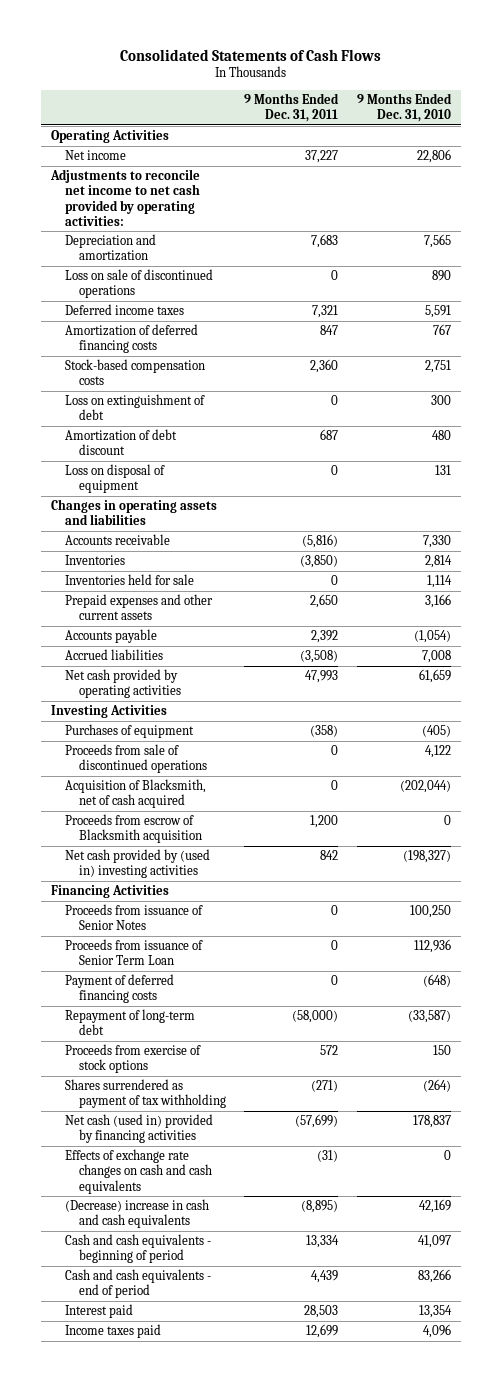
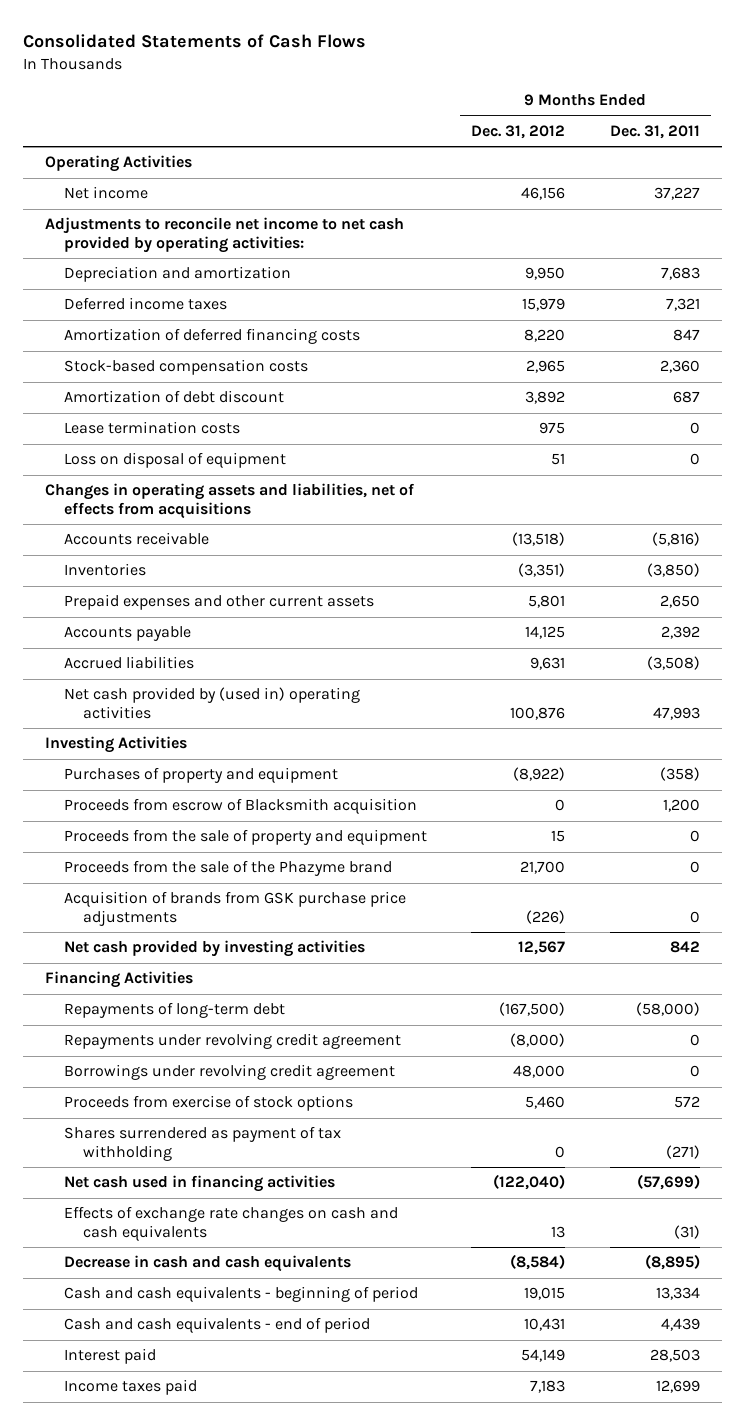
[357,93,453,123] 9 Months Ended Dec. 31, 2010 -> none
none -> [471,124,566,139] Dec. 31, 2012
[64,269,213,299] Loss on sale of discontinued operations -> none
[64,394,205,421] Loss on extinguishment of debt -> none
none -> [63,421,240,435] Lease termination costs
[50,499,217,526] Changes in operating assets and liabilities -> [44,483,414,519] Changes in operating assets and liabilities, net of effects from acquisitions
[64,574,194,586] Inventories held for sale -> none
[64,669,181,699] Net cash provided by operating activities -> [63,687,360,719] Net cash provided by (used in) operating activities
[64,744,207,774] Proceeds from sale of discontinued operations -> none
[64,779,206,809] Acquisition of Blacksmith, net of cash acquired -> none
[64,724,194,739] Purchases of equipment -> [63,767,338,784] Purchases of property and equipment
none -> [63,829,427,846] Proceeds from the sale of property and equipment
none -> [63,860,392,877] Proceeds from the sale of the Phazyme brand
none -> [63,891,406,926] Acquisition of brands from GSK purchase price adjustments
[64,849,210,879] Net cash provided by (used in) investing activities -> [63,940,365,958] Net cash provided by investing activities
[64,904,203,931] Proceeds from issuance of Senior Notes -> none
[64,939,203,966] Proceeds from issuance of Senior Term Loan -> none
[64,974,174,1004] Payment of deferred financing costs -> none
[64,1009,195,1036] Repayment of long-term debt -> [63,1002,285,1019] Repayments of long-term debt
none -> [63,1033,401,1050] Repayments under revolving credit agreement
none -> [63,1064,395,1081] Borrowings under revolving credit agreement
[64,1114,213,1144] Net cash (used in) provided by financing activities -> [63,1175,335,1193] Net cash used in financing activities
[64,1199,209,1229] (Decrease) increase in cash and cash equivalents -> [63,1255,351,1273] Decrease in cash and cash equivalents

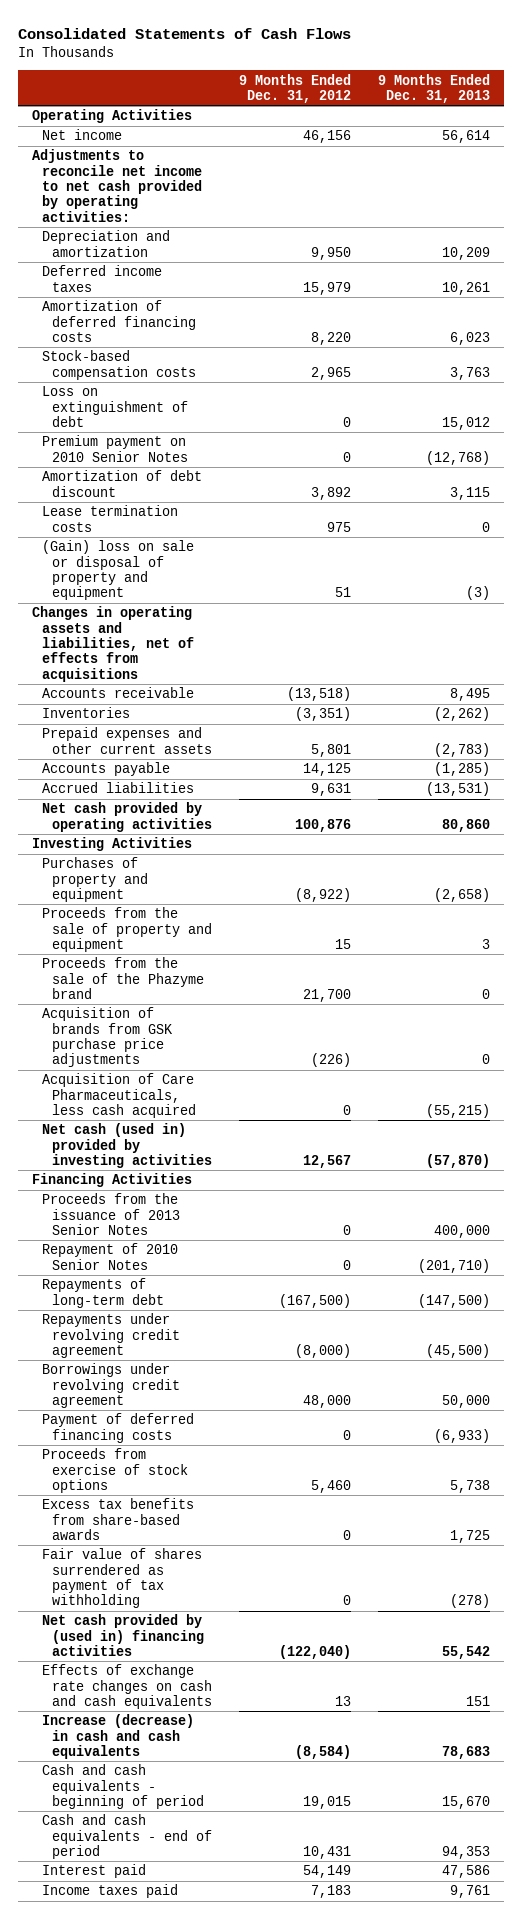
[609,124,700,139] Dec. 31, 2011 -> none
none -> [378,73,491,103] 9 Months Ended Dec. 31, 2013
none -> [42,386,189,427] Loss on extinguishment of debt
none -> [42,435,189,462] Premium payment on 2010 Senior Notes
[63,452,286,469] Loss on disposal of equipment -> [42,540,195,601] (Gain) loss on sale or disposal of property and equipment
[63,687,360,719] Net cash provided by (used in) operating activities -> [42,802,213,832] Net cash provided by operating activities
[63,798,417,815] Proceeds from escrow of Blacksmith acquisition -> none
none -> [42,1073,197,1118] Acquisition of Care Pharmaceuticals, less cash acquired
[63,940,365,958] Net cash provided by investing activities -> [42,1123,213,1168] Net cash (used in) provided by investing activities
none -> [42,1193,181,1235] Proceeds from the issuance of 2013 Senior Notes
none -> [42,1243,179,1270] Repayment of 2010 Senior Notes
none -> [42,1413,195,1443] Payment of deferred financing costs
none -> [42,1498,195,1540] Excess tax benefits from share-based awards
[63,1126,341,1161] Shares surrendered as payment of tax withholding -> [42,1548,203,1609] Fair value of shares surrendered as payment of tax withholding
[63,1175,335,1193] Net cash used in financing activities -> [42,1614,205,1656] Net cash provided by (used in) financing activities
[63,1255,351,1273] Decrease in cash and cash equivalents -> [42,1714,195,1759] Increase (decrease) in cash and cash equivalents

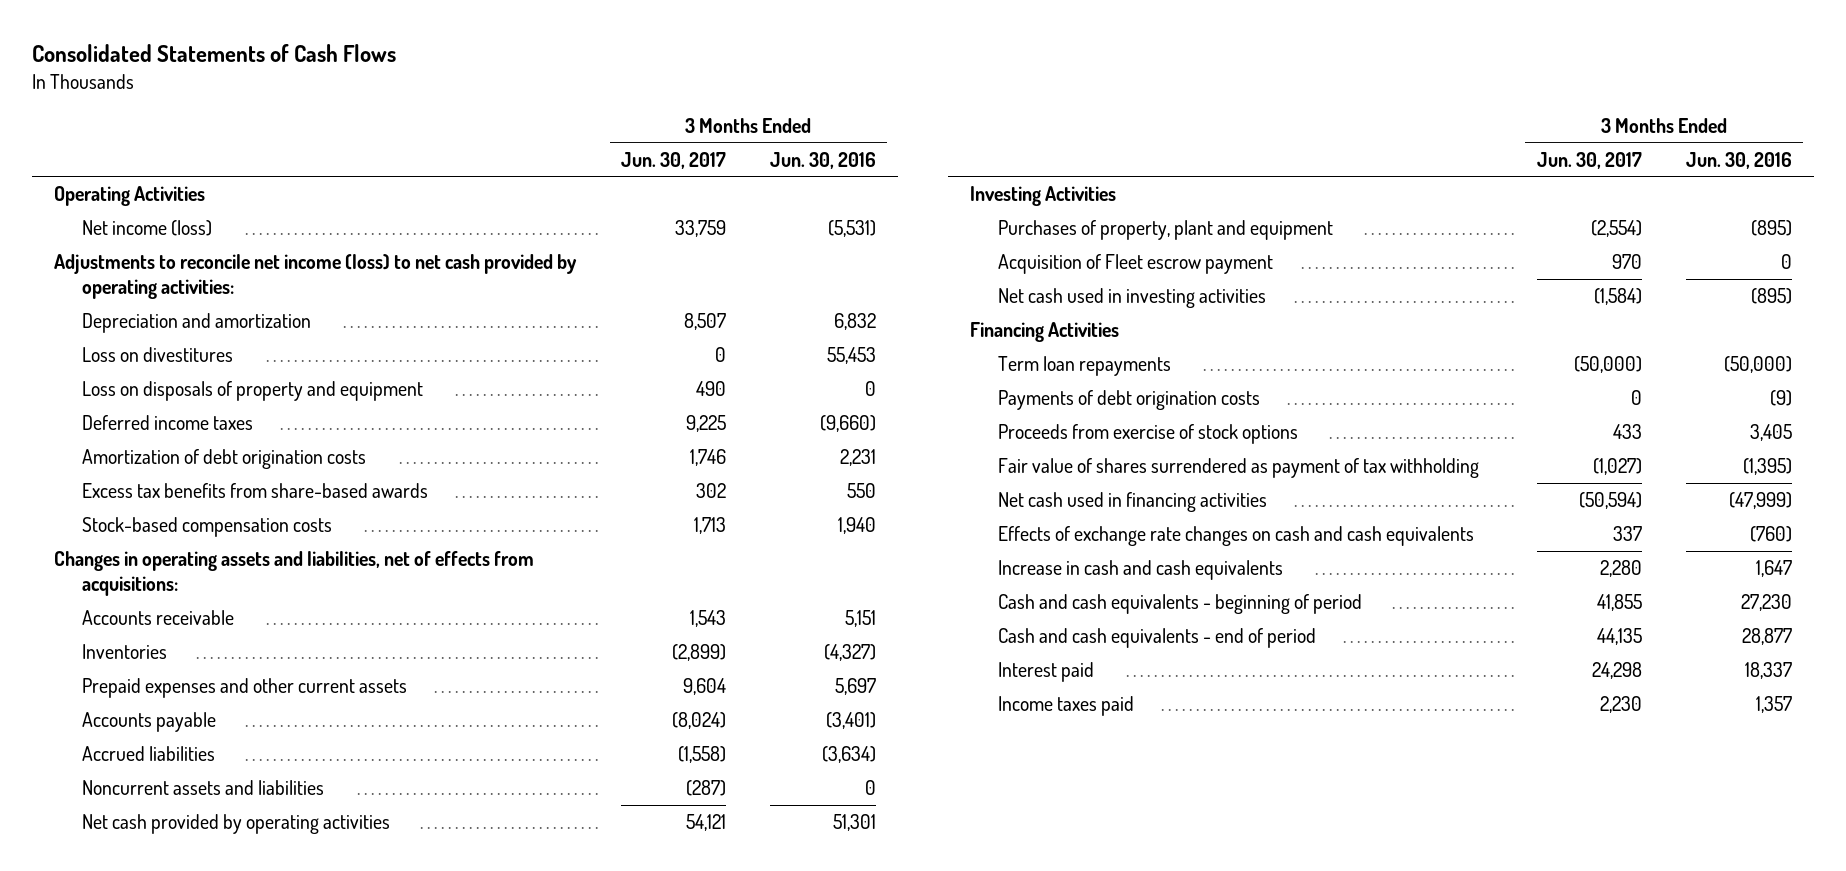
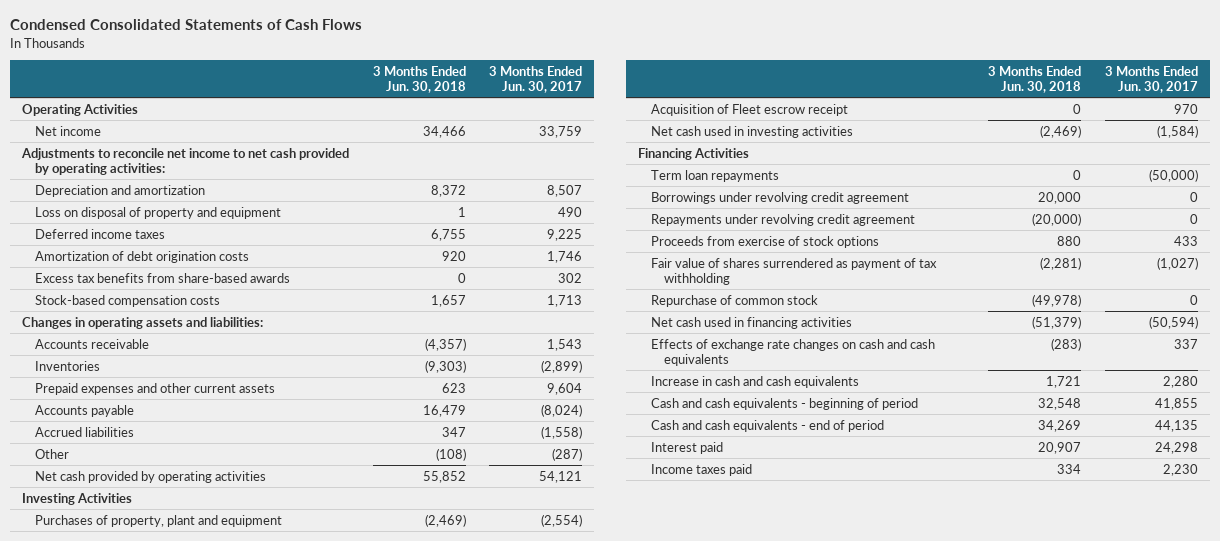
[31,44,396,63] Consolidated Statements of Cash Flows -> [10,19,363,31] Condensed Consolidated Statements of Cash Flows
[770,151,877,169] Jun. 30, 2016 -> none
none -> [372,65,466,94] 3 Months Ended Jun. 30, 2018
[82,220,213,237] Net income (loss) -> [35,125,102,136] Net income
[54,254,578,300] Adjustments to reconcile net income (loss) to net cash provided by operating activities: -> [21,147,350,175] Adjustments to reconcile net income to net cash provided by operating activities:
[82,347,234,363] Loss on divestitures -> none
[82,381,424,402] Loss on disposals of property and equipment -> [35,206,282,219] Loss on disposal of property and equipment
[54,551,535,597] Changes in operating assets and liabilities, net of effects from acquisitions: -> [22,316,264,329] Changes in operating assets and liabilities:
[82,780,325,796] Noncurrent assets and liabilities -> [35,448,70,459] Other
[998,254,1274,275] Acquisition of Fleet escrow payment -> [650,103,848,116] Acquisition of Fleet escrow receipt
[998,390,1261,411] Payments of debt origination costs -> none
none -> [650,191,909,204] Borrowings under revolving credit agreement
none -> [650,213,915,226] Repayments under revolving credit agreement
none -> [650,294,818,307] Repurchase of common stock

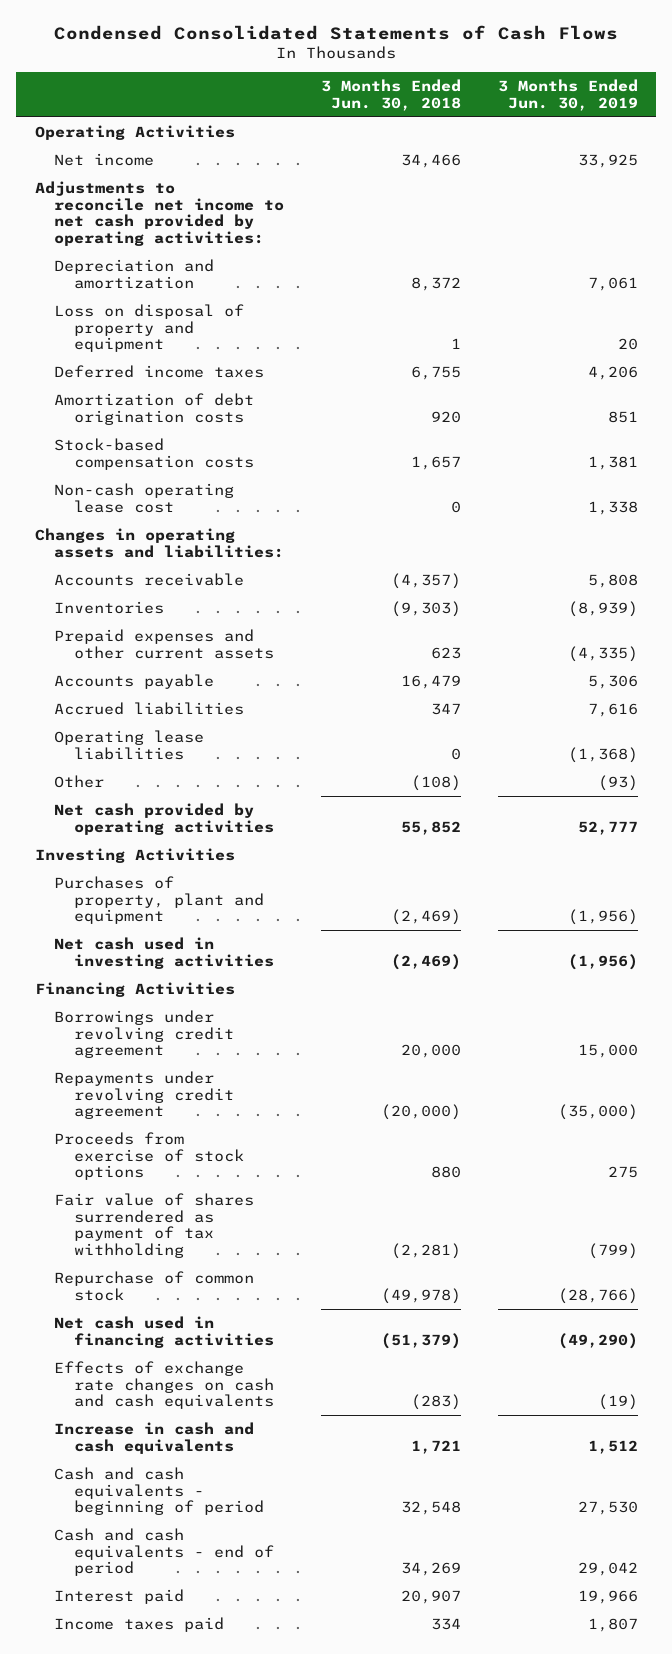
[489,65,583,94] 3 Months Ended Jun. 30, 2017 -> none
none -> [497,79,638,111] 3 Months Ended Jun. 30, 2019
[35,272,291,283] Excess tax benefits from share-based awards -> none
none -> [54,483,235,513] Non-cash operating lease cost
none -> [54,730,205,760] Operating lease liabilities
[650,103,848,116] Acquisition of Fleet escrow receipt -> none
[650,169,779,182] Term loan repayments -> none

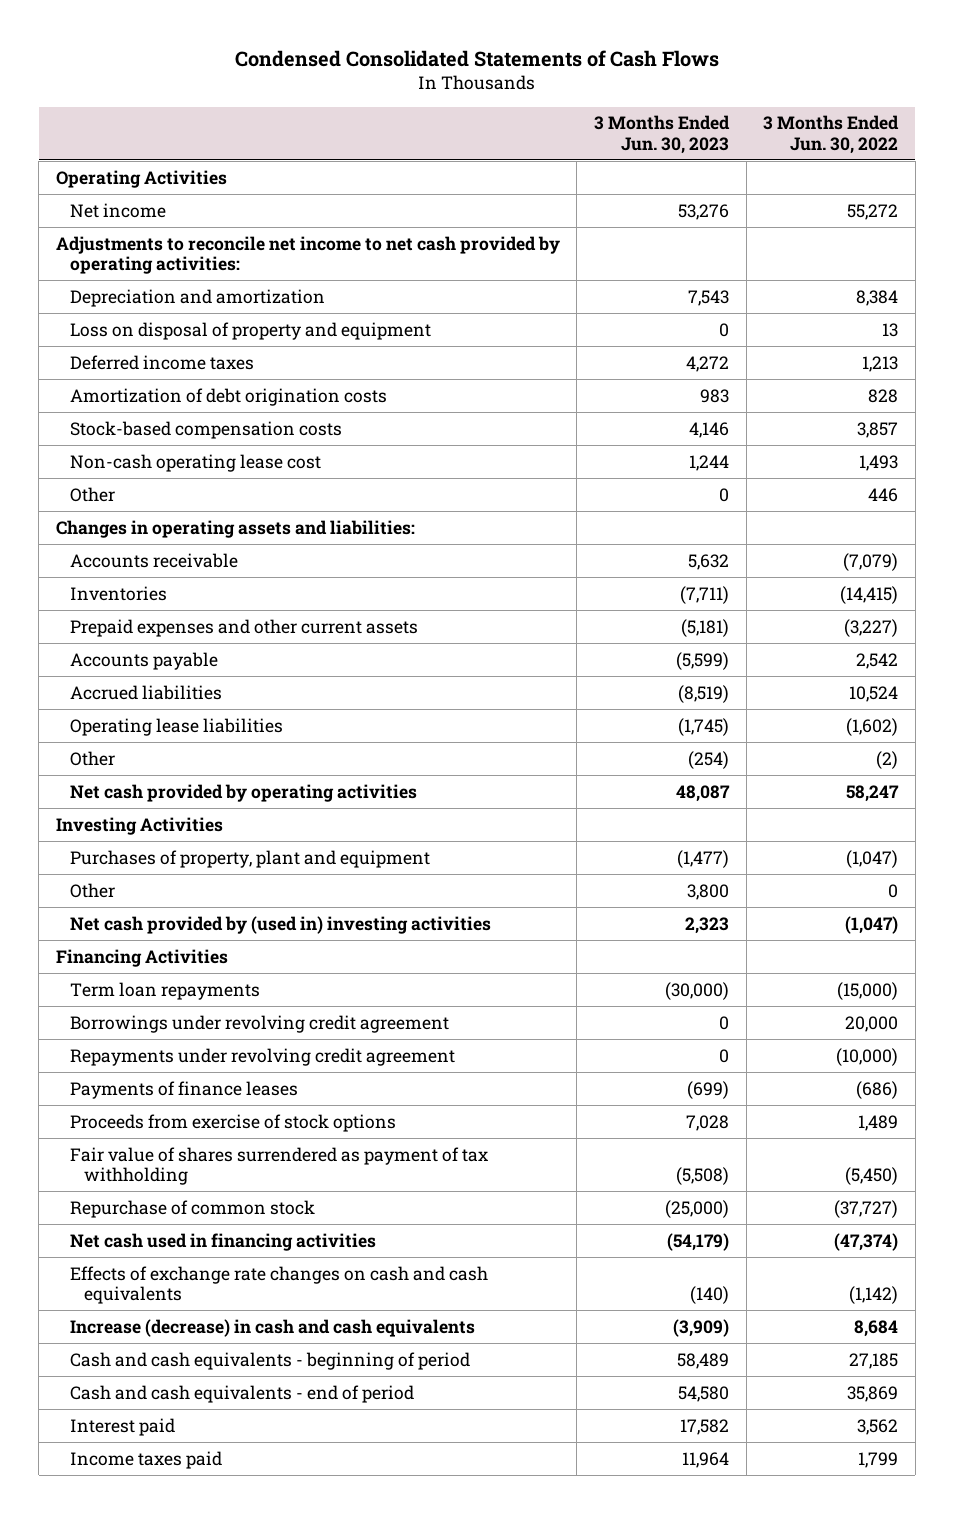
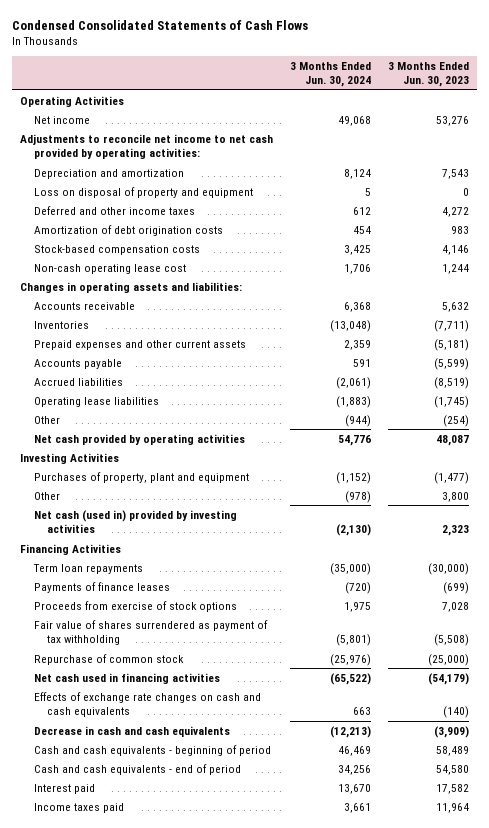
[763,115,900,154] 3 Months Ended Jun. 30, 2022 -> none
none -> [289,62,371,88] 3 Months Ended Jun. 30, 2024
[69,354,254,370] Deferred income taxes -> [33,205,195,215] Deferred and other income taxes
[69,486,115,502] Other -> none
[69,915,491,934] Net cash provided by (used in) investing activities -> [33,509,237,534] Net cash (used in) provided by investing activities
[69,1014,449,1033] Borrowings under revolving credit agreement -> none
[69,1047,455,1066] Repayments under revolving credit agreement -> none
[69,1318,475,1337] Increase (decrease) in cash and cash equivalents -> [33,725,230,737] Decrease in cash and cash equivalents

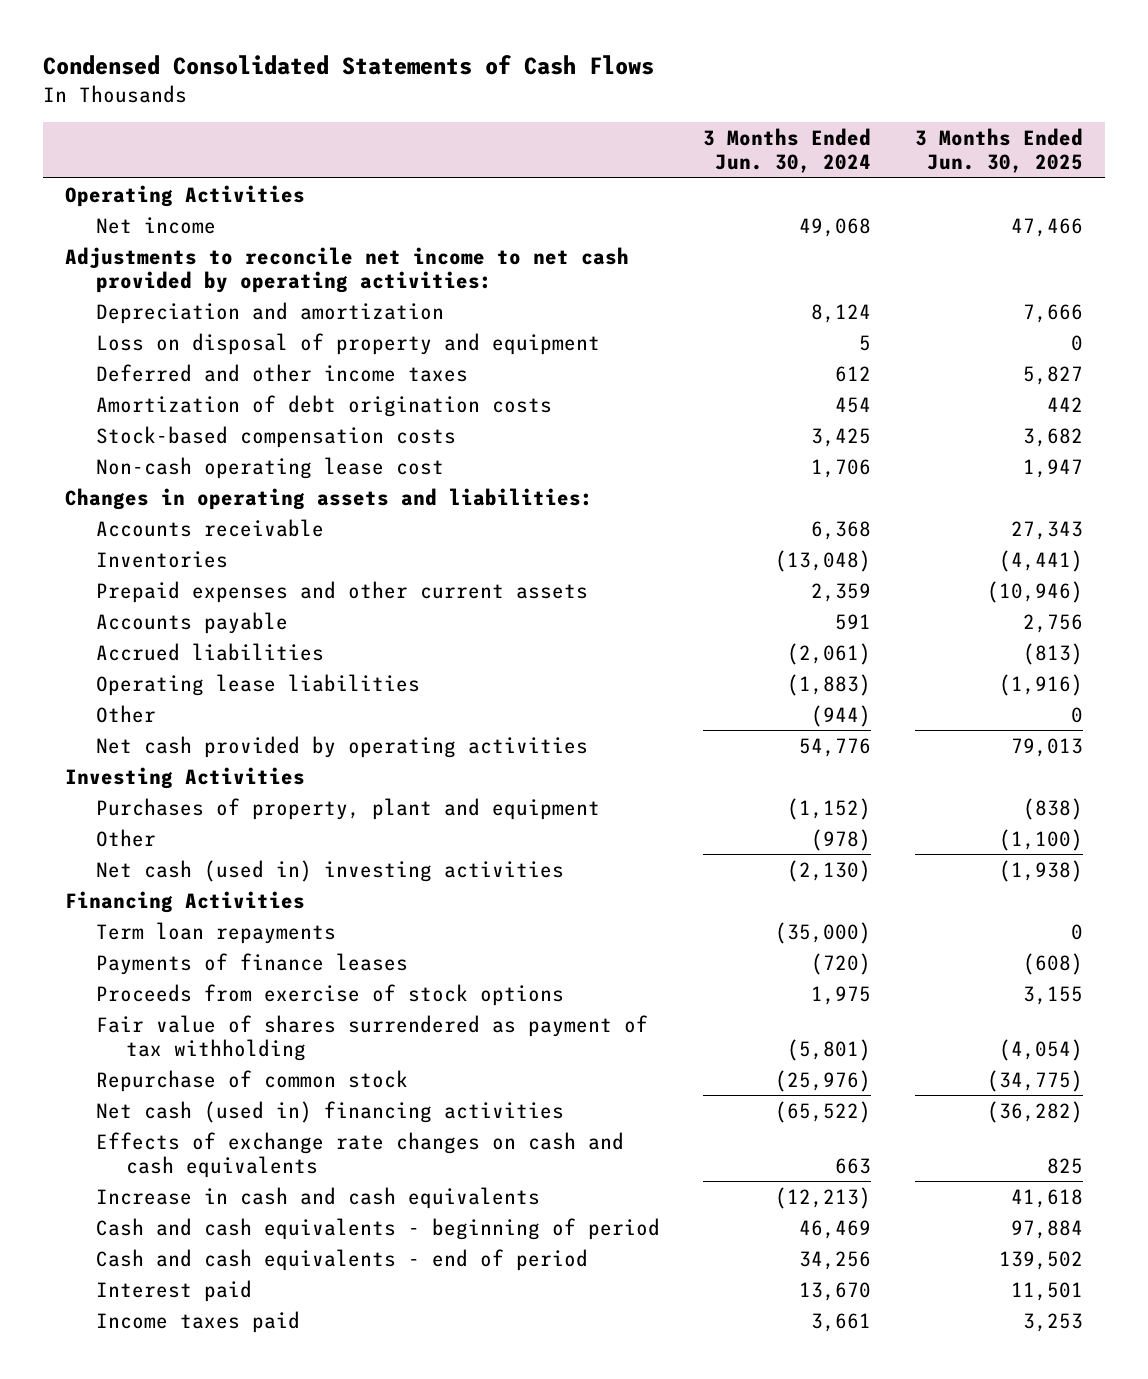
[387,62,469,88] 3 Months Ended Jun. 30, 2023 -> none
none -> [914,128,1083,174] 3 Months Ended Jun. 30, 2025
[33,509,237,534] Net cash (used in) provided by investing activities -> [95,859,564,882] Net cash (used in) investing activities
[33,672,220,684] Net cash used in financing activities -> [95,1100,564,1123] Net cash (used in) financing activities
[33,725,230,737] Decrease in cash and cash equivalents -> [95,1186,540,1209] Increase in cash and cash equivalents

